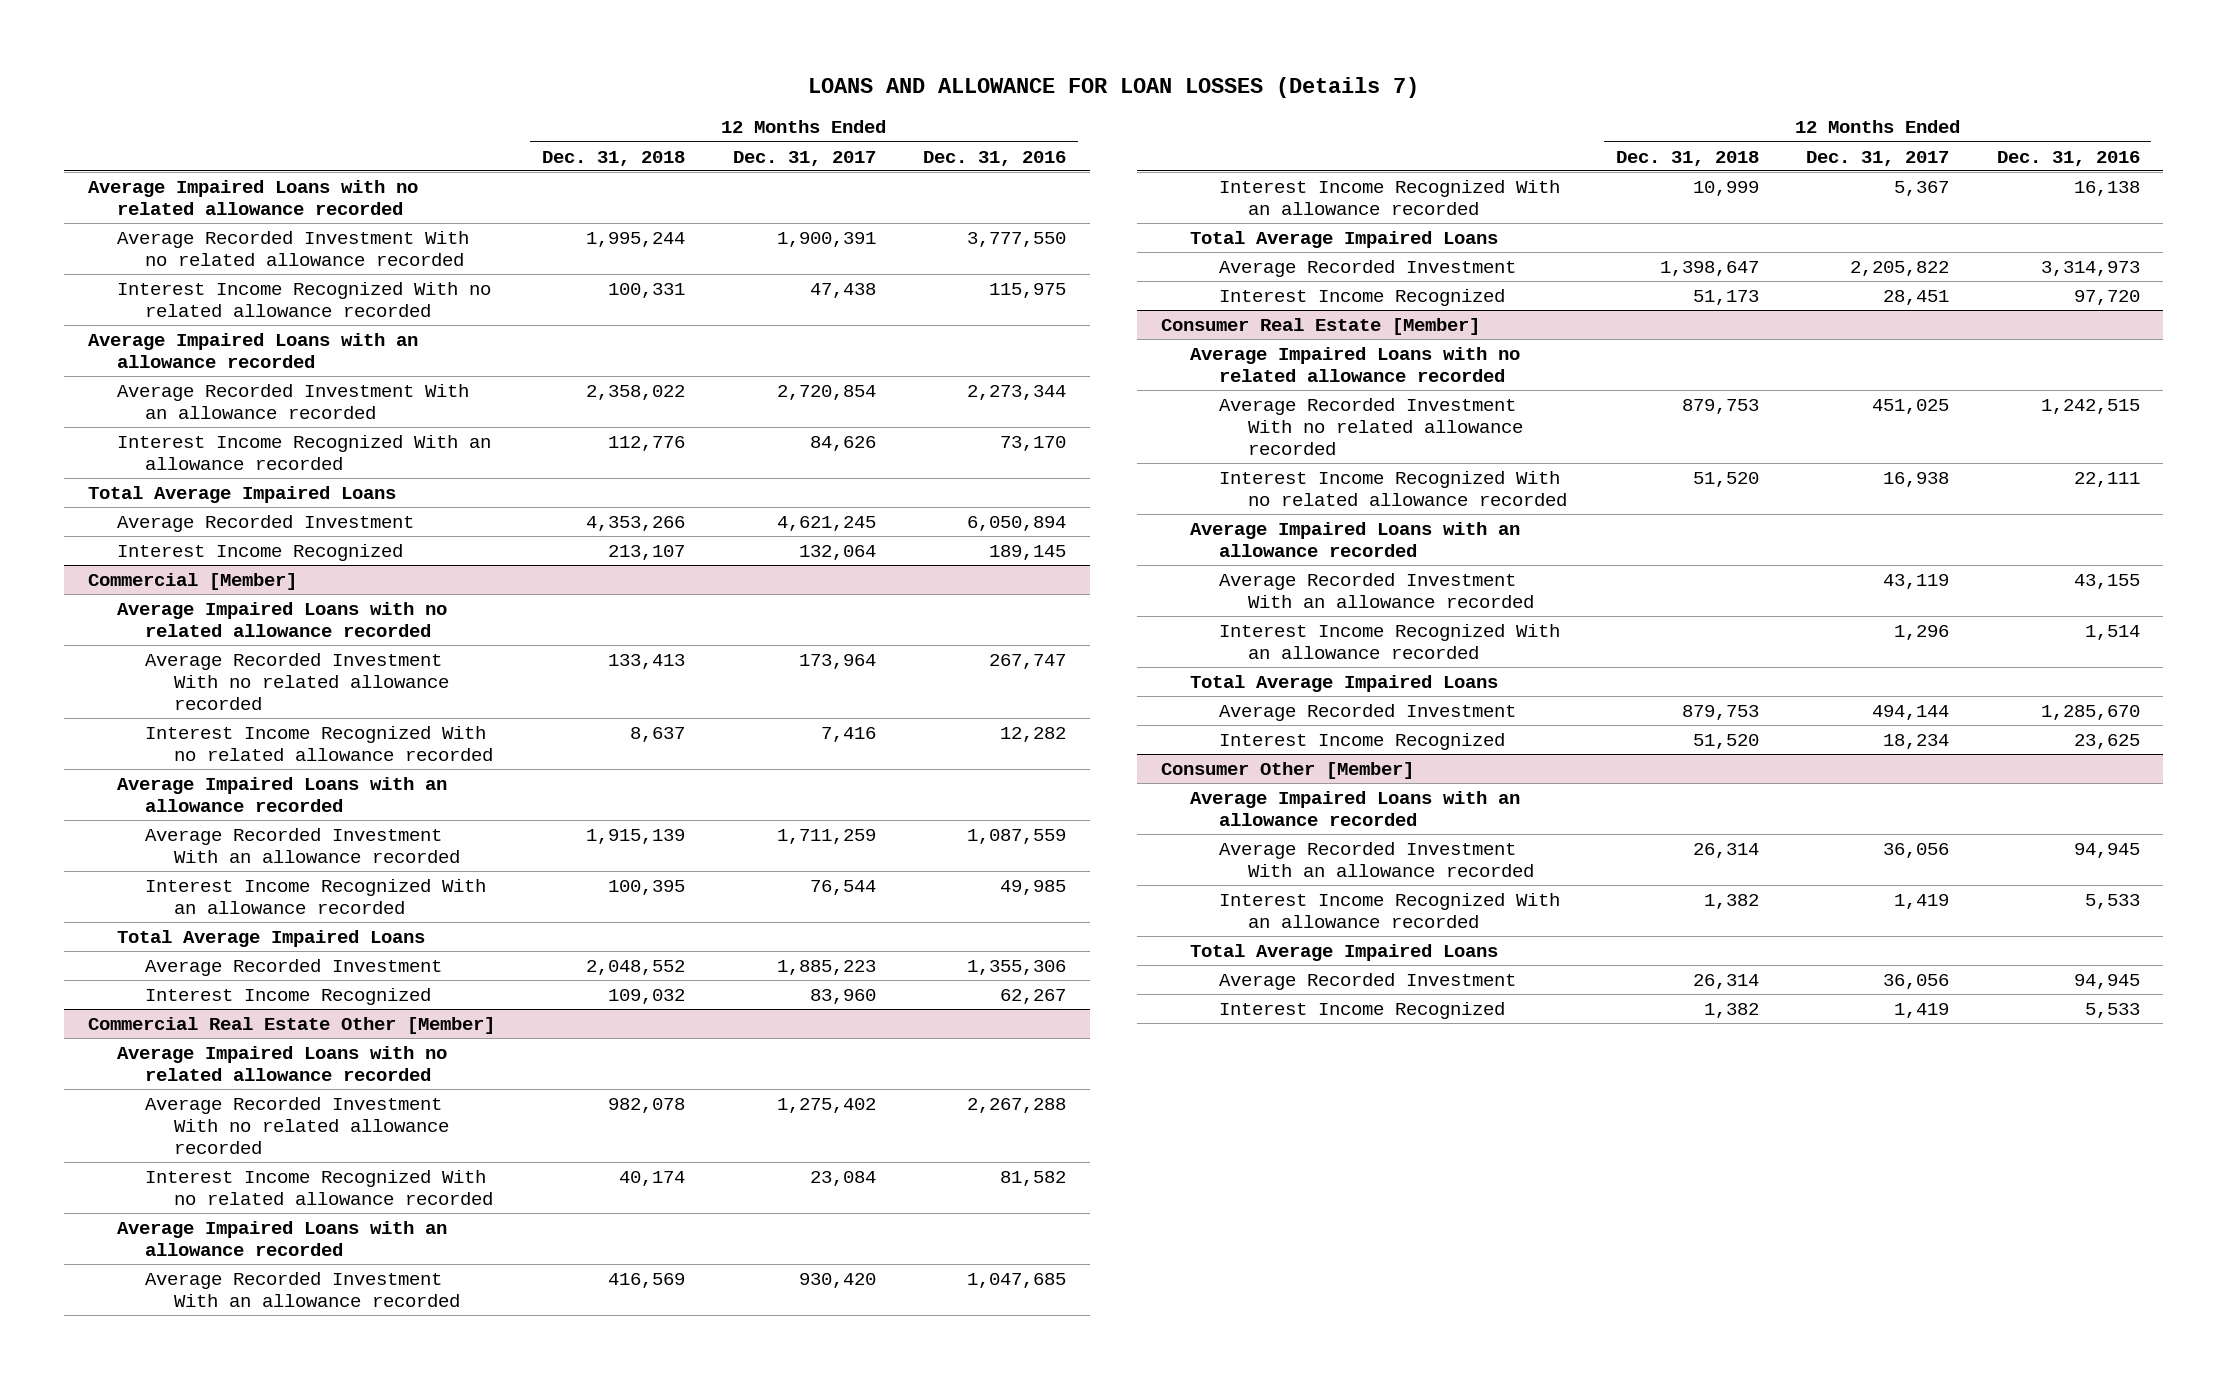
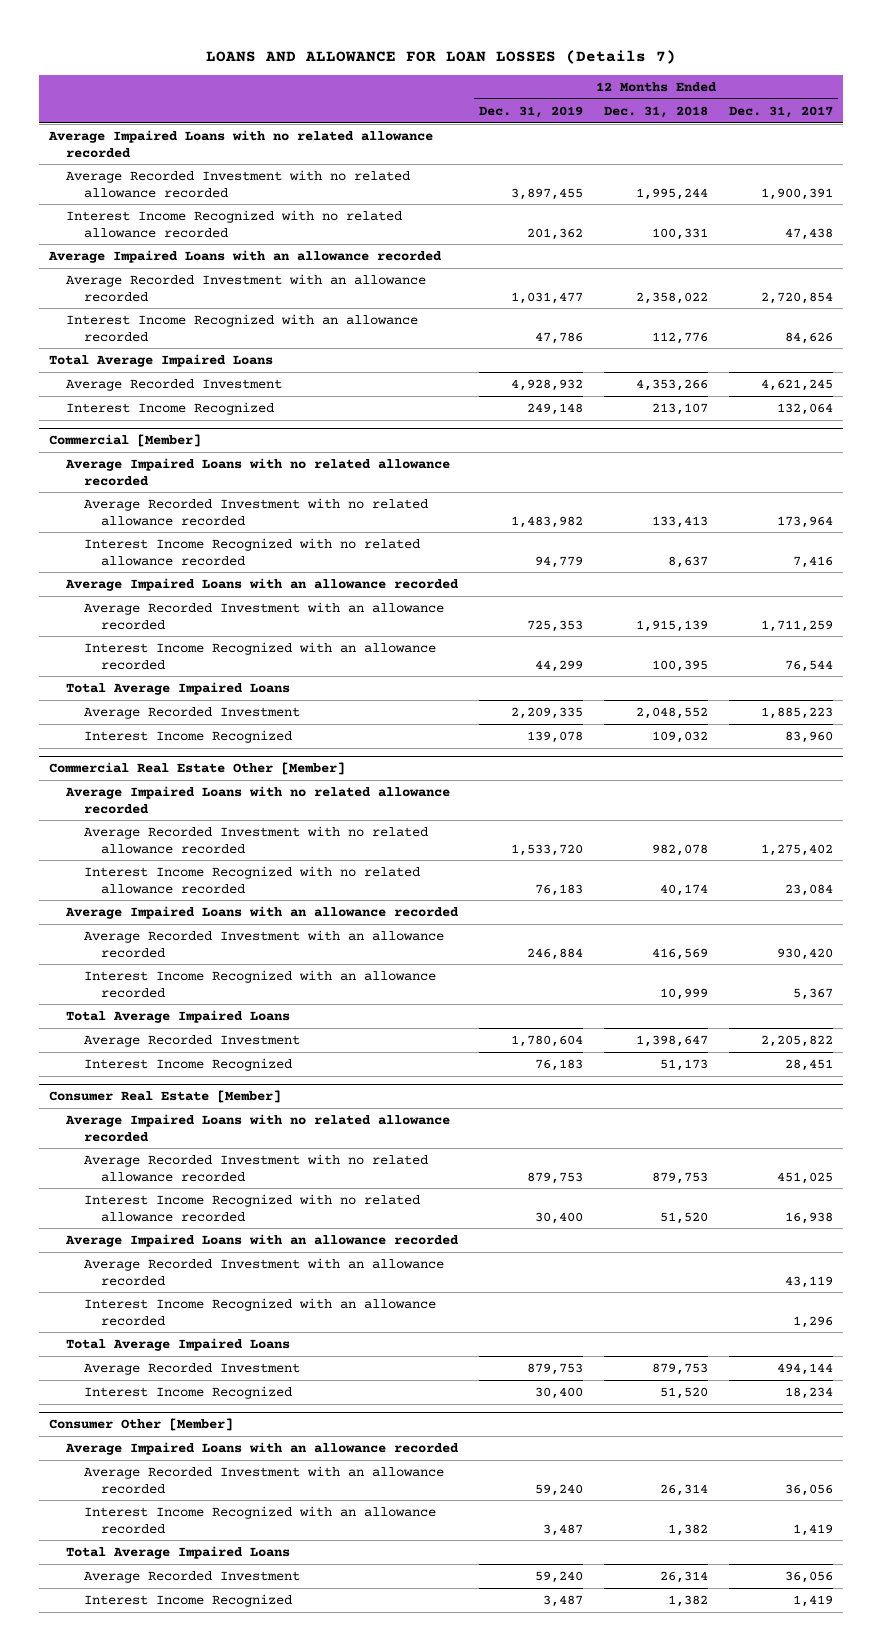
[923,150,1067,166] Dec. 31, 2016 -> none
none -> [479,105,584,118] Dec. 31, 2019
[116,230,469,266] Average Recorded Investment With no related allowance recorded -> [66,170,411,198] Average Recorded Investment with no related allowance recorded
[116,281,491,317] Interest Income Recognized With no related allowance recorded -> [66,210,403,238] Interest Income Recognized with no related allowance recorded
[116,383,469,419] Average Recorded Investment With an allowance recorded -> [66,274,427,302] Average Recorded Investment with an allowance recorded
[116,434,491,470] Interest Income Recognized With an allowance recorded -> [66,314,419,342] Interest Income Recognized with an allowance recorded
[145,652,450,710] Average Recorded Investment With no related allowance recorded -> [83,498,428,526] Average Recorded Investment with no related allowance recorded
[145,725,494,761] Interest Income Recognized With no related allowance recorded -> [83,538,420,566] Interest Income Recognized with no related allowance recorded
[145,827,461,863] Average Recorded Investment With an allowance recorded -> [83,602,444,630] Average Recorded Investment with an allowance recorded
[145,878,487,914] Interest Income Recognized With an allowance recorded -> [83,642,436,670] Interest Income Recognized with an allowance recorded
[145,1096,450,1154] Average Recorded Investment With no related allowance recorded -> [83,826,428,854] Average Recorded Investment with no related allowance recorded
[145,1169,494,1205] Interest Income Recognized With no related allowance recorded -> [83,866,420,894] Interest Income Recognized with no related allowance recorded
[145,1271,461,1307] Average Recorded Investment With an allowance recorded -> [83,930,444,958] Average Recorded Investment with an allowance recorded
[1218,179,1560,215] Interest Income Recognized With an allowance recorded -> [83,970,436,998] Interest Income Recognized with an allowance recorded
[1218,397,1523,455] Average Recorded Investment With no related allowance recorded -> [83,1154,428,1182] Average Recorded Investment with no related allowance recorded
[1218,470,1567,506] Interest Income Recognized With no related allowance recorded -> [83,1194,420,1222] Interest Income Recognized with no related allowance recorded
[1218,572,1534,608] Average Recorded Investment With an allowance recorded -> [83,1258,444,1286] Average Recorded Investment with an allowance recorded
[1218,623,1560,659] Interest Income Recognized With an allowance recorded -> [83,1298,436,1326] Interest Income Recognized with an allowance recorded
[1218,841,1534,877] Average Recorded Investment With an allowance recorded -> [83,1466,444,1494] Average Recorded Investment with an allowance recorded
[1218,892,1560,928] Interest Income Recognized With an allowance recorded -> [83,1506,436,1534] Interest Income Recognized with an allowance recorded

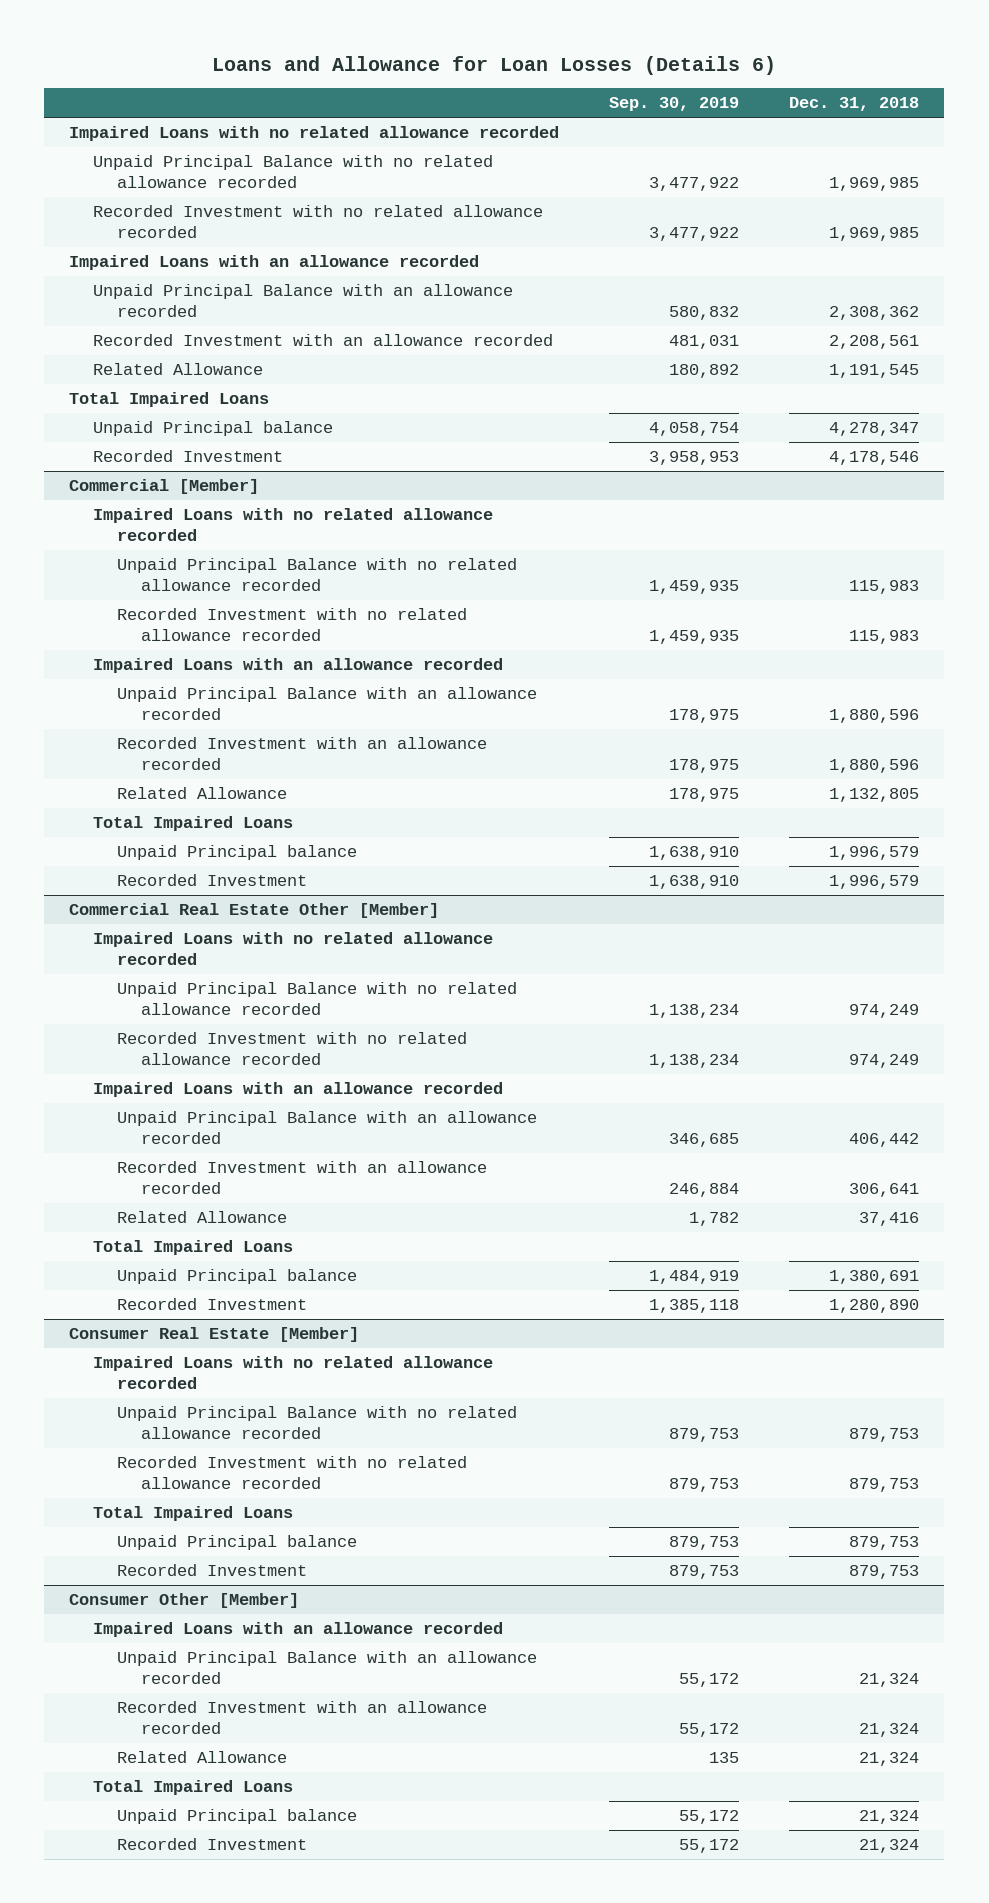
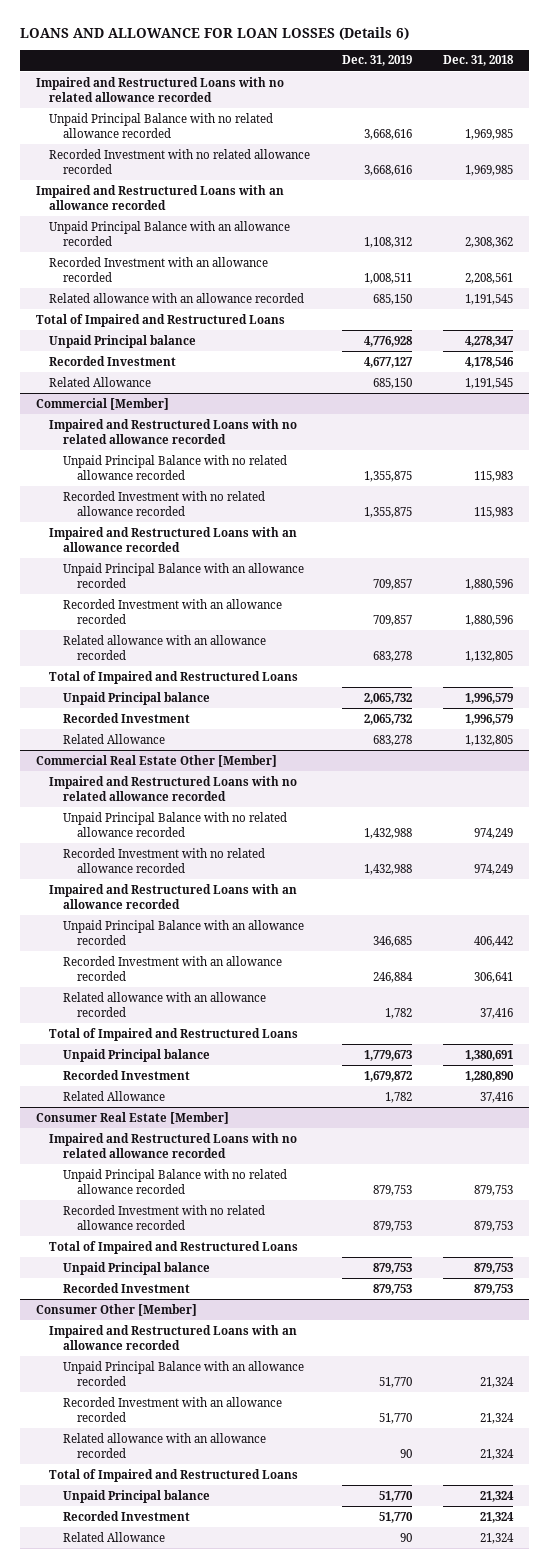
[212,55,777,75] Loans and Allowance for Loan Losses (Details 6) -> [19,27,409,41] LOANS AND ALLOWANCE FOR LOAN LOSSES (Details 6)
[609,97,740,112] Sep. 30, 2019 -> none
none -> [341,55,412,67] Dec. 31, 2019
[69,126,560,142] Impaired Loans with no related allowance recorded -> [35,76,284,102] Impaired and Restructured Loans with no related allowance recorded
[69,255,480,271] Impaired Loans with an allowance recorded -> [35,184,284,210] Impaired and Restructured Loans with an allowance recorded
none -> [49,292,305,303] Related allowance with an allowance recorded
[69,392,270,408] Total Impaired Loans -> [35,313,285,327] Total of Impaired and Restructured Loans
[93,363,264,376] Related Allowance -> [49,376,152,387] Related Allowance
[93,508,494,541] Impaired Loans with no related allowance recorded -> [49,418,298,444] Impaired and Restructured Loans with no related allowance recorded
[93,658,504,674] Impaired Loans with an allowance recorded -> [49,526,298,552] Impaired and Restructured Loans with an allowance recorded
none -> [63,634,267,660] Related allowance with an allowance recorded
[93,816,294,832] Total Impaired Loans -> [49,670,299,684] Total of Impaired and Restructured Loans
[117,787,288,800] Related Allowance -> [63,733,166,744] Related Allowance
[93,932,494,965] Impaired Loans with no related allowance recorded -> [49,775,298,801] Impaired and Restructured Loans with no related allowance recorded
[93,1082,504,1098] Impaired Loans with an allowance recorded -> [49,883,298,909] Impaired and Restructured Loans with an allowance recorded
none -> [63,991,267,1017] Related allowance with an allowance recorded
[93,1240,294,1256] Total Impaired Loans -> [49,1027,299,1041] Total of Impaired and Restructured Loans
[117,1211,288,1224] Related Allowance -> [63,1090,166,1101] Related Allowance
[93,1356,494,1389] Impaired Loans with no related allowance recorded -> [49,1132,298,1158] Impaired and Restructured Loans with no related allowance recorded
[93,1506,294,1522] Total Impaired Loans -> [49,1240,299,1254] Total of Impaired and Restructured Loans
[93,1622,504,1638] Impaired Loans with an allowance recorded -> [49,1324,298,1350] Impaired and Restructured Loans with an allowance recorded
none -> [63,1432,267,1458] Related allowance with an allowance recorded
[93,1780,294,1796] Total Impaired Loans -> [49,1468,299,1482] Total of Impaired and Restructured Loans
[117,1751,288,1764] Related Allowance -> [63,1531,166,1542] Related Allowance

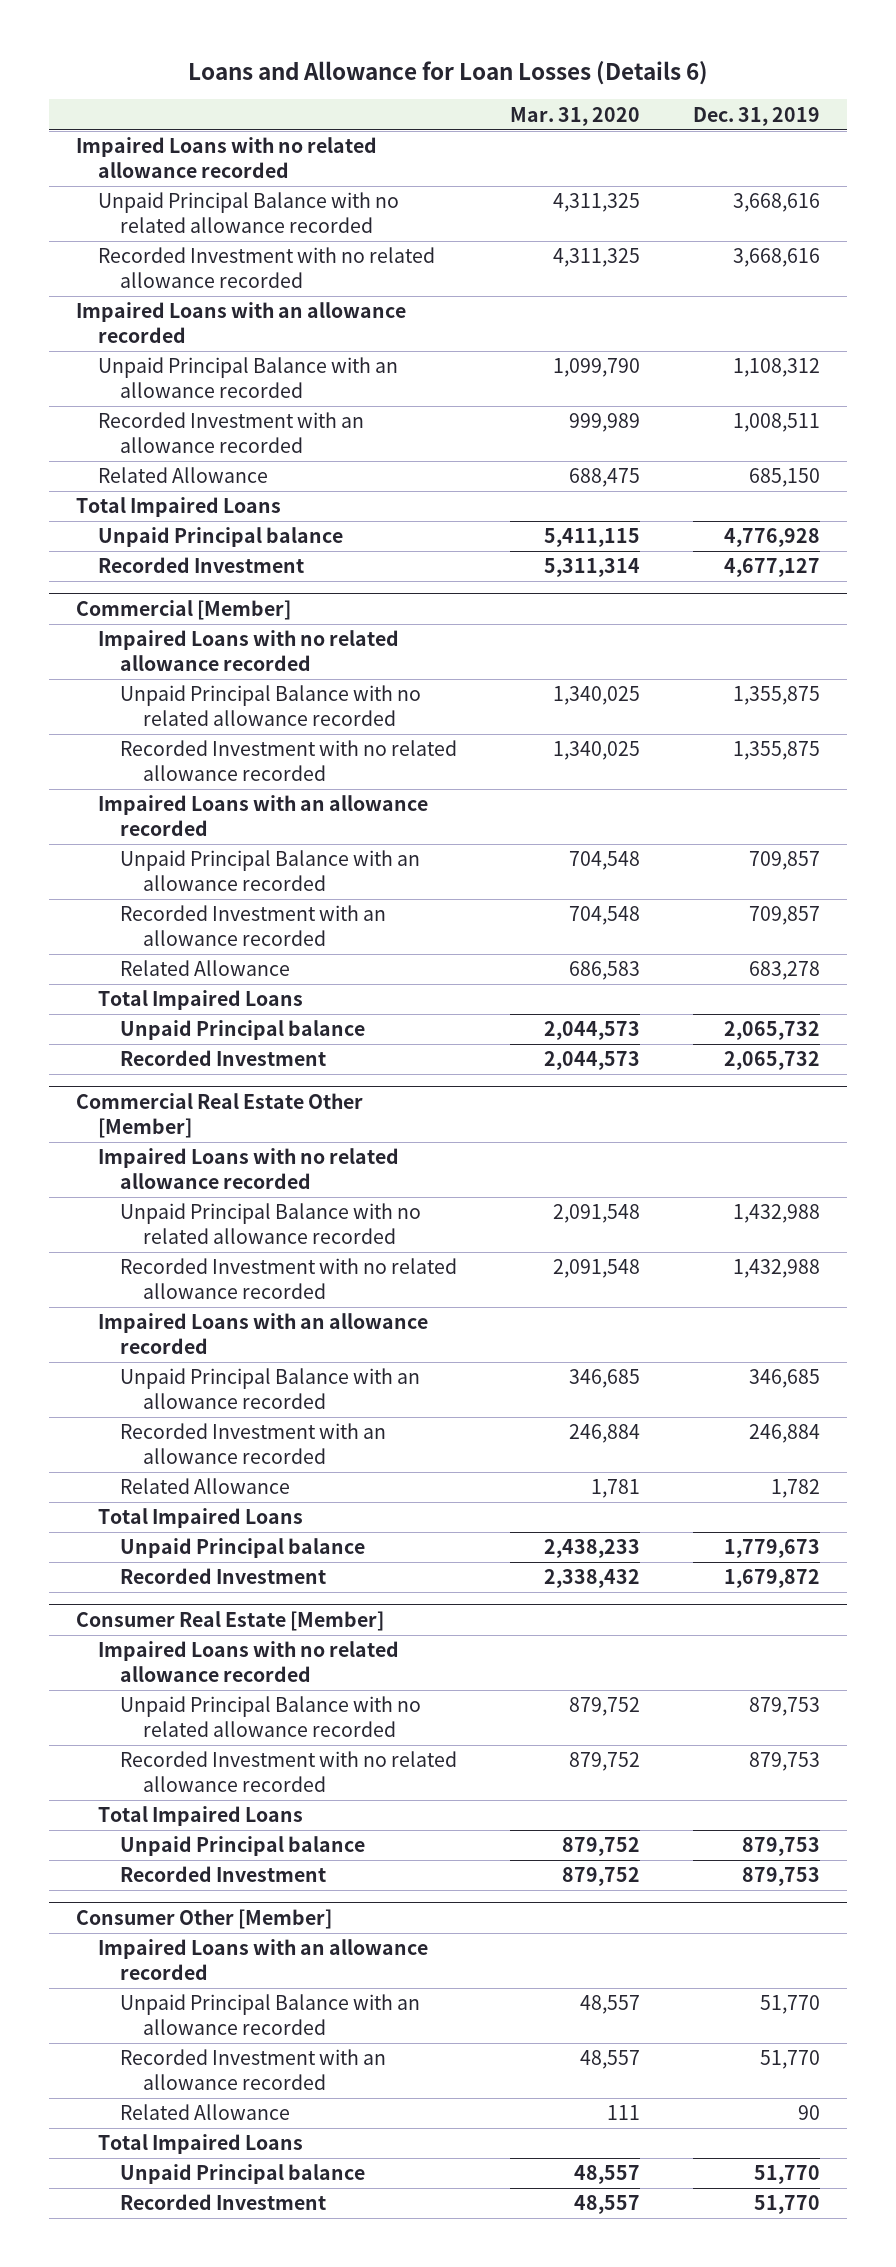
[19,27,409,41] LOANS AND ALLOWANCE FOR LOAN LOSSES (Details 6) -> [187,60,708,85] Loans and Allowance for Loan Losses (Details 6)
[442,55,514,67] Dec. 31, 2018 -> none
none -> [510,106,641,126] Mar. 31, 2020
[35,76,284,102] Impaired and Restructured Loans with no related allowance recorded -> [75,137,377,179] Impaired Loans with no related allowance recorded
[35,184,284,210] Impaired and Restructured Loans with an allowance recorded -> [75,302,406,344] Impaired Loans with an allowance recorded
[49,292,305,303] Related allowance with an allowance recorded -> none
[49,376,152,387] Related Allowance -> [97,467,268,484] Related Allowance
[35,313,285,327] Total of Impaired and Restructured Loans -> [75,497,281,518] Total Impaired Loans
[49,418,298,444] Impaired and Restructured Loans with no related allowance recorded -> [97,630,399,672] Impaired Loans with no related allowance recorded
[49,526,298,552] Impaired and Restructured Loans with an allowance recorded -> [97,795,428,837] Impaired Loans with an allowance recorded
[63,634,267,660] Related allowance with an allowance recorded -> none
[63,733,166,744] Related Allowance -> [120,960,291,977] Related Allowance
[49,670,299,684] Total of Impaired and Restructured Loans -> [97,990,303,1011] Total Impaired Loans
[49,775,298,801] Impaired and Restructured Loans with no related allowance recorded -> [97,1148,399,1190] Impaired Loans with no related allowance recorded
[49,883,298,909] Impaired and Restructured Loans with an allowance recorded -> [97,1313,428,1355] Impaired Loans with an allowance recorded
[63,991,267,1017] Related allowance with an allowance recorded -> none
[63,1090,166,1101] Related Allowance -> [120,1478,291,1495] Related Allowance
[49,1027,299,1041] Total of Impaired and Restructured Loans -> [97,1508,303,1529] Total Impaired Loans
[49,1132,298,1158] Impaired and Restructured Loans with no related allowance recorded -> [97,1641,399,1683] Impaired Loans with no related allowance recorded
[49,1240,299,1254] Total of Impaired and Restructured Loans -> [97,1806,303,1827] Total Impaired Loans
[49,1324,298,1350] Impaired and Restructured Loans with an allowance recorded -> [97,1939,428,1981] Impaired Loans with an allowance recorded
[63,1432,267,1458] Related allowance with an allowance recorded -> none
[63,1531,166,1542] Related Allowance -> [120,2104,291,2121] Related Allowance
[49,1468,299,1482] Total of Impaired and Restructured Loans -> [97,2134,303,2155] Total Impaired Loans

